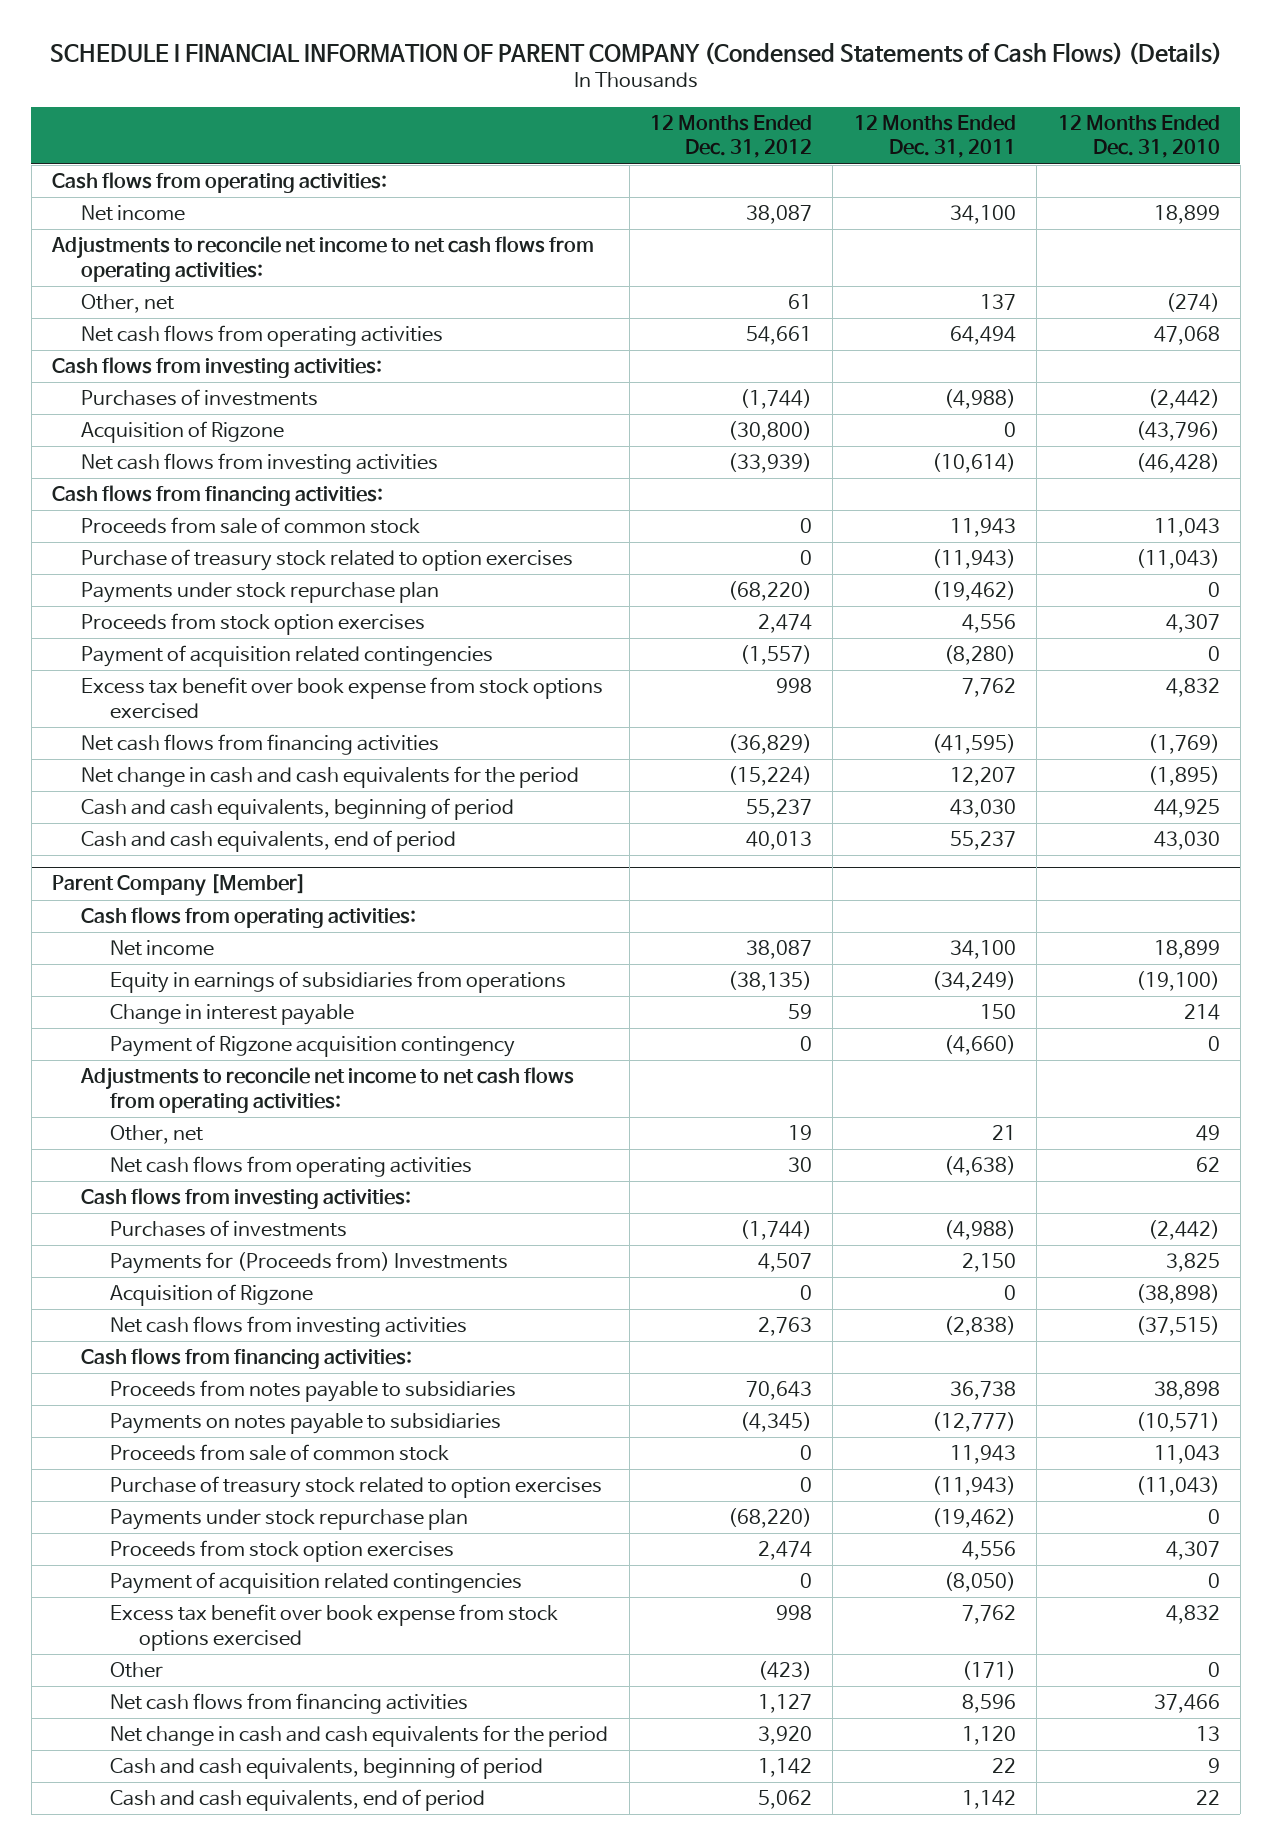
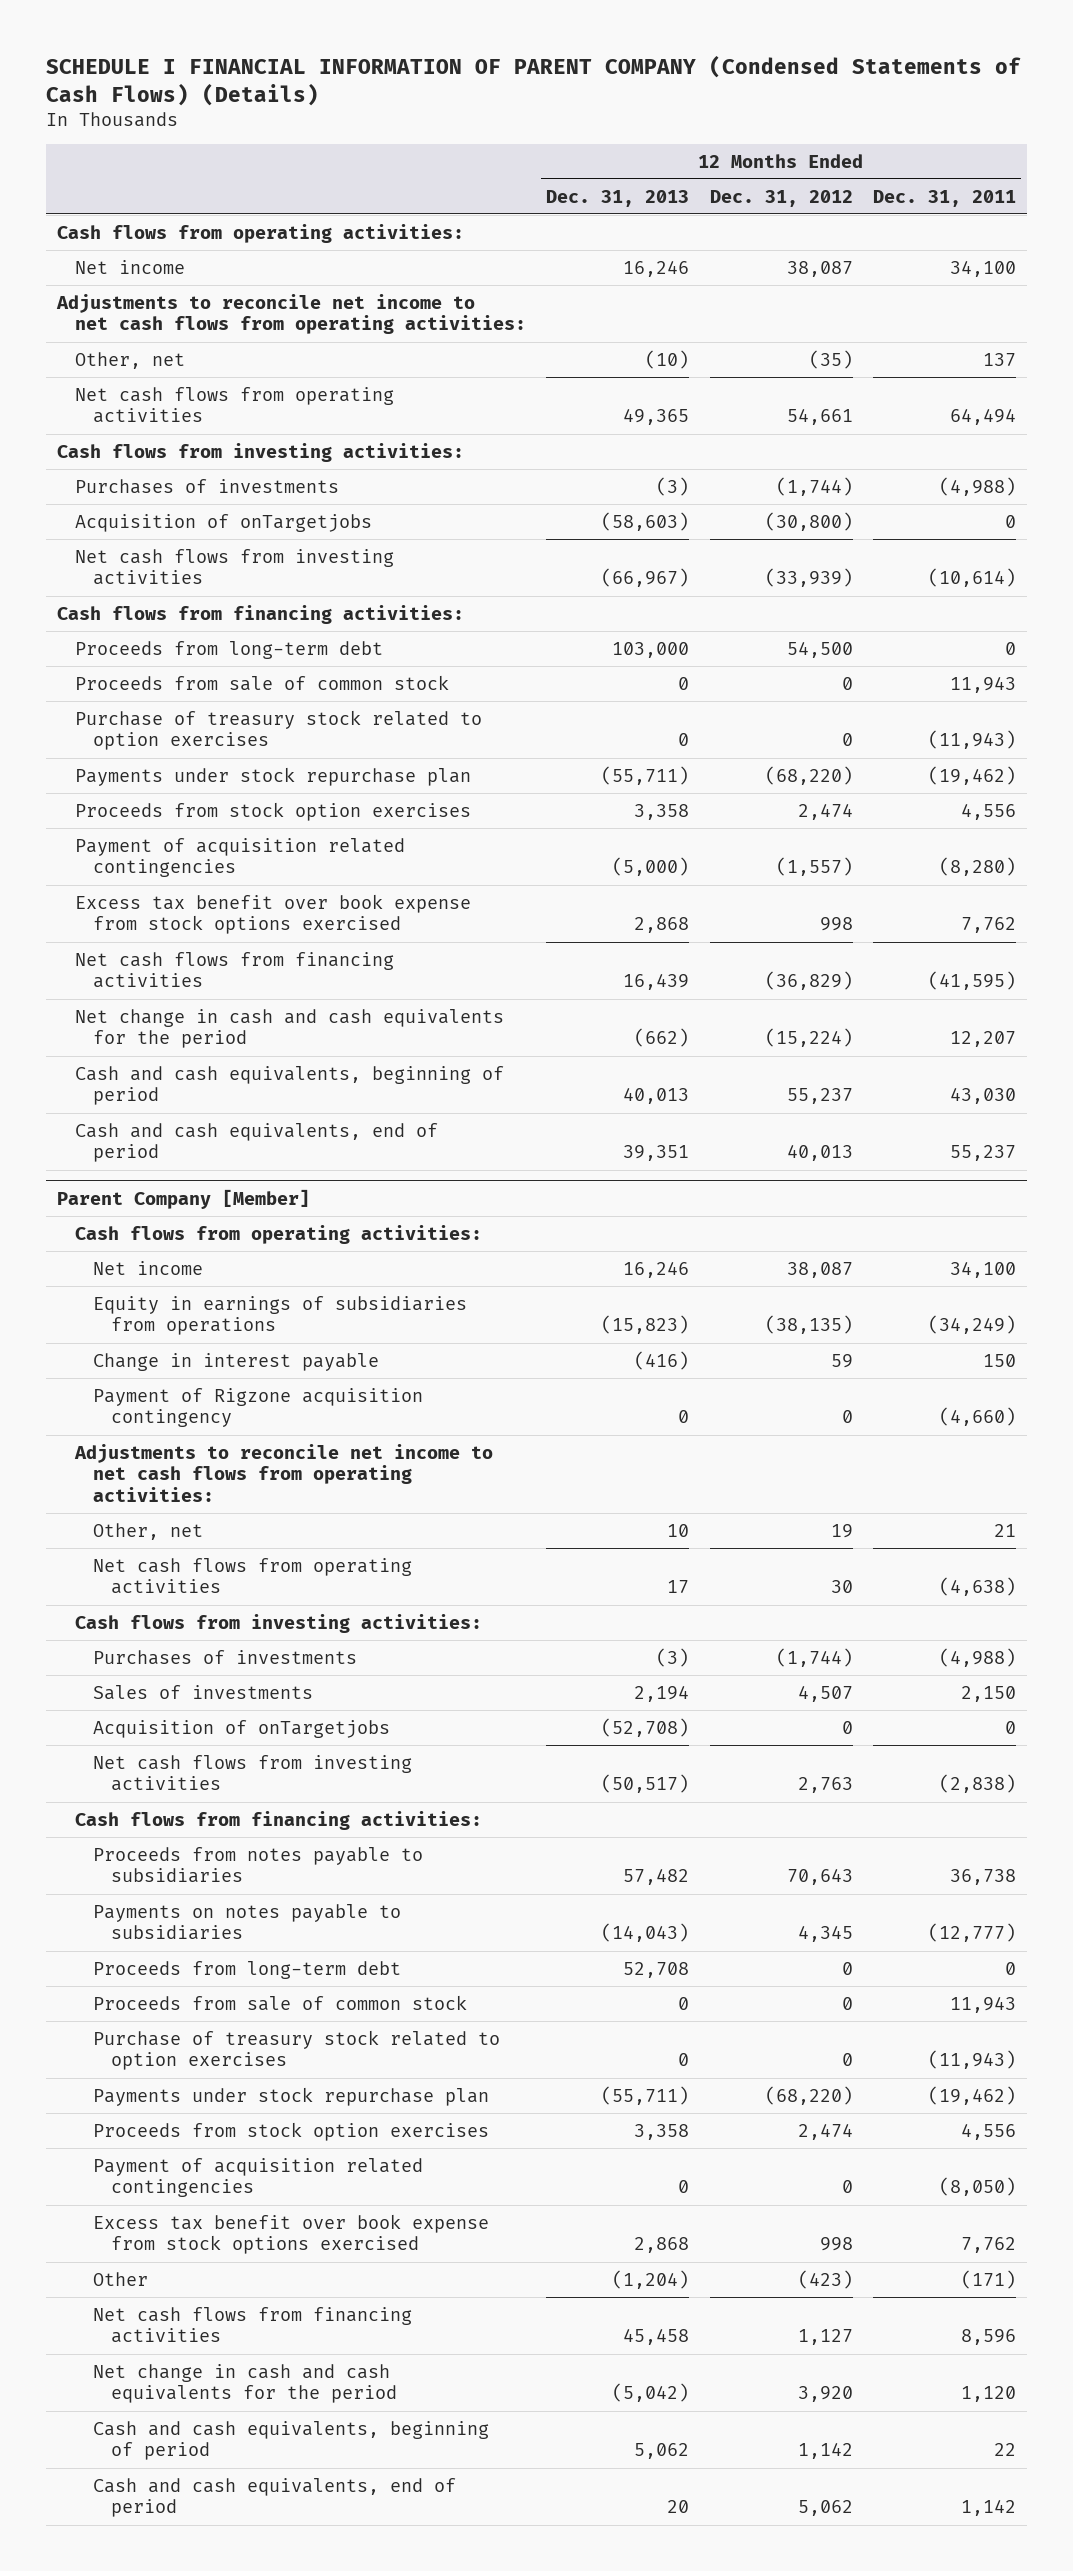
[1057,114,1220,159] 12 Months Ended Dec. 31, 2010 -> none
none -> [546,189,690,207] Dec. 31, 2013
[788,294,813,310] 61 -> [808,349,853,369] (35)
[81,421,285,444] Acquisition of Rigzone -> [74,513,372,532] Acquisition of onTargetjobs
none -> [74,640,383,659] Proceeds from long-term debt
[110,1252,509,1275] Payments for (Proceeds from) Investments -> [92,1684,313,1700] Sales of investments
[110,1284,314,1307] Acquisition of Rigzone -> [92,1719,390,1738] Acquisition of onTargetjobs
[740,1412,813,1433] (4,345) -> [797,1926,853,1943] 4,345
none -> [92,1960,401,1979] Proceeds from long-term debt

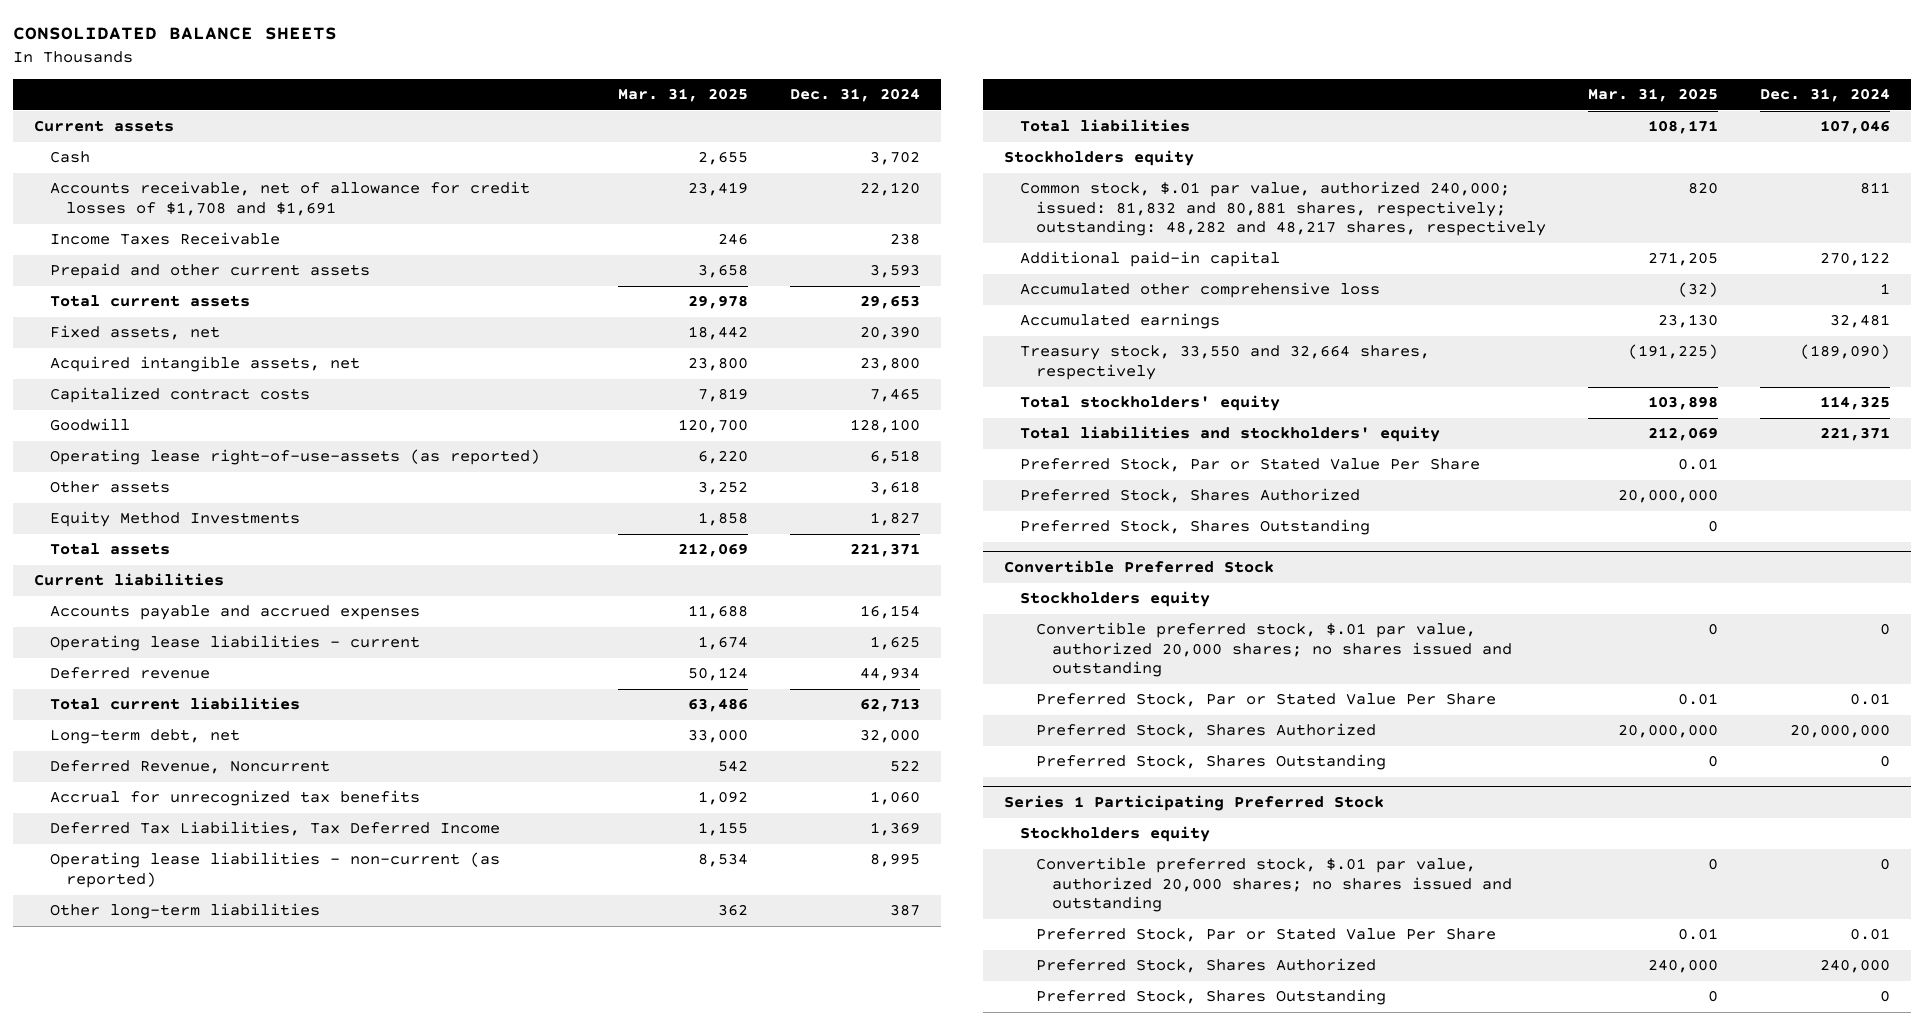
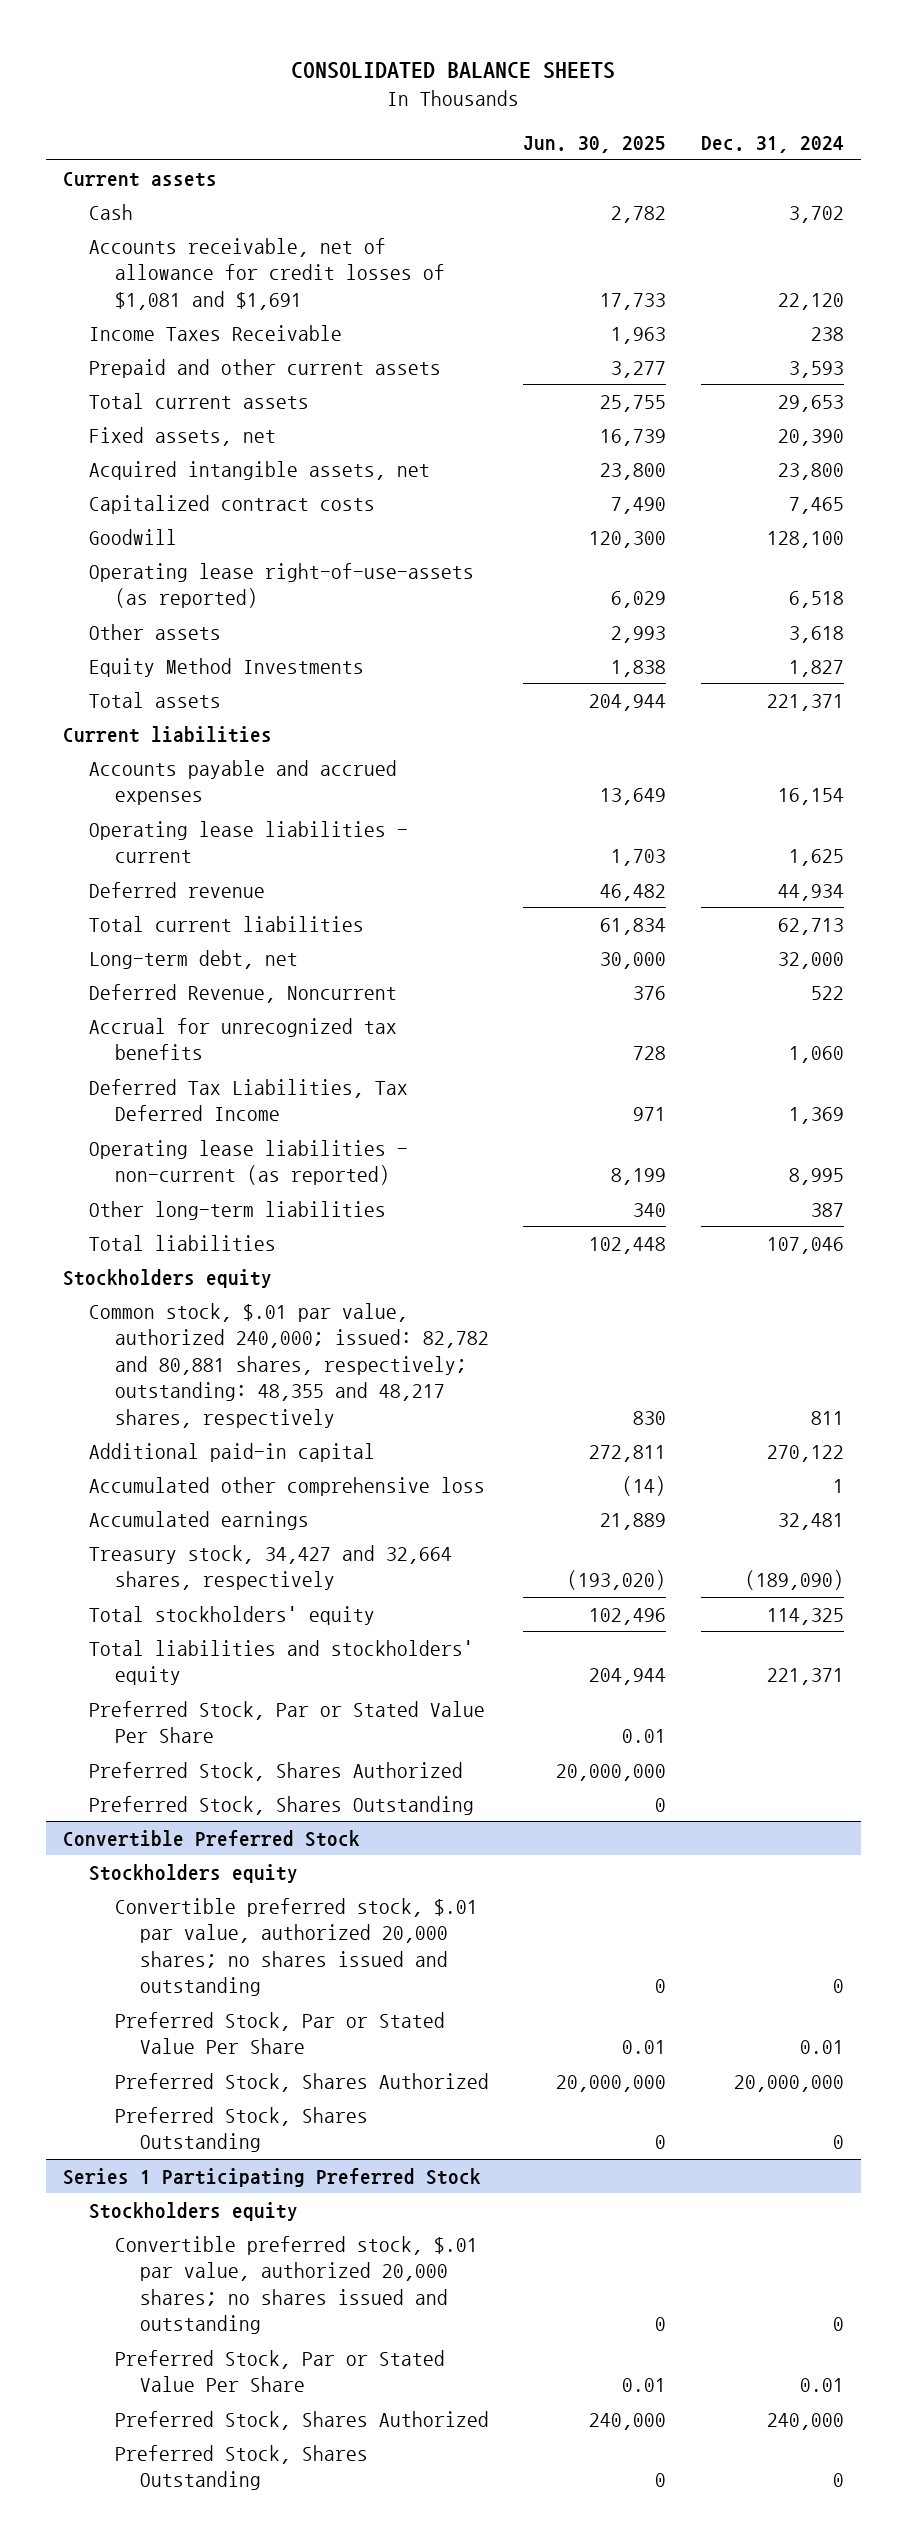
[618,88,749,103] Mar. 31, 2025 -> none
none -> [523,136,667,154] Jun. 30, 2025
[50,181,531,216] Accounts receivable, net of allowance for credit losses of $1,708 and $1,691 -> [88,237,445,310] Accounts receivable, net of allowance for credit losses of $1,081 and $1,691
[1020,181,1546,237] Common stock, $.01 par value, authorized 240,000; issued: 81,832 and 80,881 shares, respectively; outstanding: 48,282 and 48,217 shares, respectively -> [88,1302,489,1428] Common stock, $.01 par value, authorized 240,000; issued: 82,782 and 80,881 shares, respectively; outstanding: 48,355 and 48,217 shares, respectively
[1020,345,1431,380] Treasury stock, 33,550 and 32,664 shares, respectively -> [88,1544,452,1591] Treasury stock, 34,427 and 32,664 shares, respectively

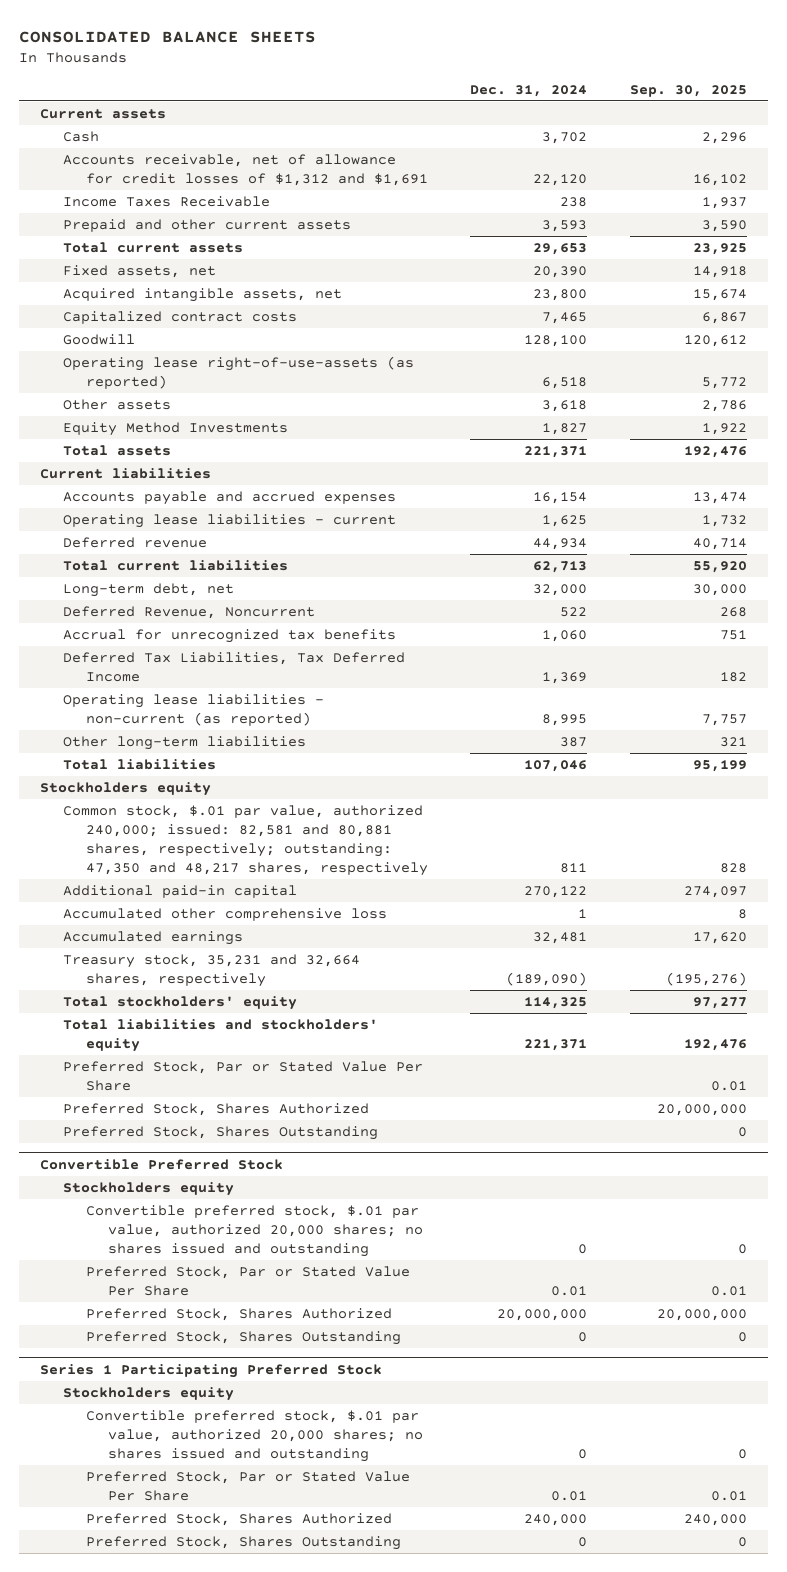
[523,136,667,154] Jun. 30, 2025 -> none
none -> [629,84,747,97] Sep. 30, 2025
[88,237,445,310] Accounts receivable, net of allowance for credit losses of $1,081 and $1,691 -> [62,154,428,187] Accounts receivable, net of allowance for credit losses of $1,312 and $1,691
[88,1302,489,1428] Common stock, $.01 par value, authorized 240,000; issued: 82,782 and 80,881 shares, respectively; outstanding: 48,355 and 48,217 shares, respectively -> [62,805,428,876] Common stock, $.01 par value, authorized 240,000; issued: 82,581 and 80,881 shares, respectively; outstanding: 47,350 and 48,217 shares, respectively
[88,1544,452,1591] Treasury stock, 34,427 and 32,664 shares, respectively -> [62,954,360,988] Treasury stock, 35,231 and 32,664 shares, respectively

